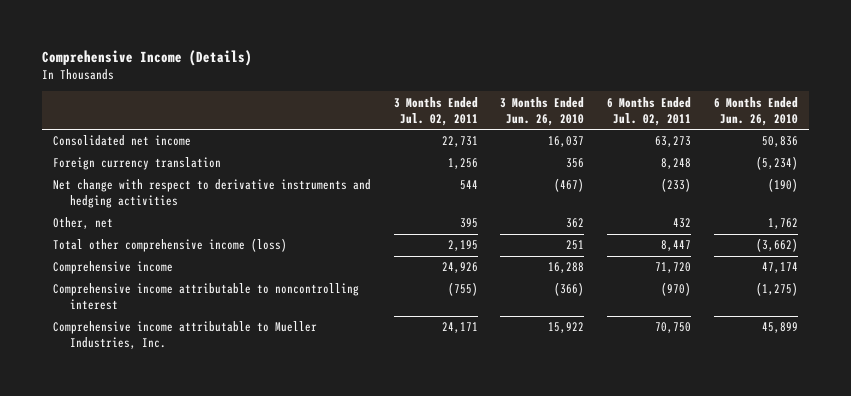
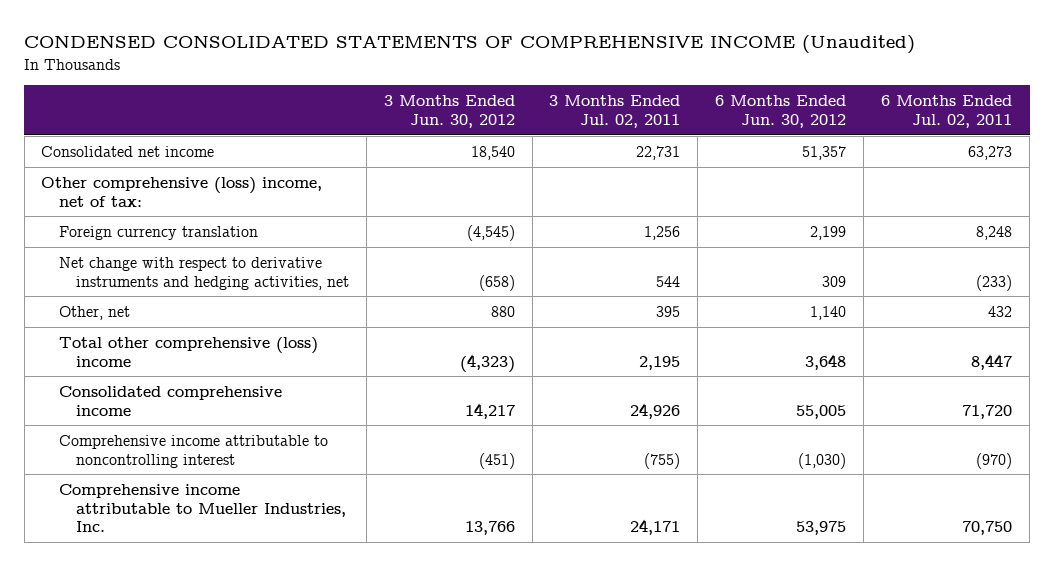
[41,49,252,66] Comprehensive Income (Details) -> [24,35,916,55] CONDENSED CONSOLIDATED STATEMENTS OF COMPREHENSIVE INCOME (Unaudited)
[500,96,585,126] 3 Months Ended Jun. 26, 2010 -> none
[713,96,798,126] 6 Months Ended Jun. 26, 2010 -> none
none -> [383,95,515,128] 3 Months Ended Jun. 30, 2012
none -> [715,95,847,128] 6 Months Ended Jun. 30, 2012
none -> [41,176,323,207] Other comprehensive (loss) income, net of tax:
[53,179,372,209] Net change with respect to derivative instruments and hedging activities -> [58,256,349,290] Net change with respect to derivative instruments and hedging activities, net
[53,238,288,253] Total other comprehensive income (loss) -> [58,336,318,367] Total other comprehensive (loss) income
[53,261,174,275] Comprehensive income -> [58,385,282,416] Consolidated comprehensive income

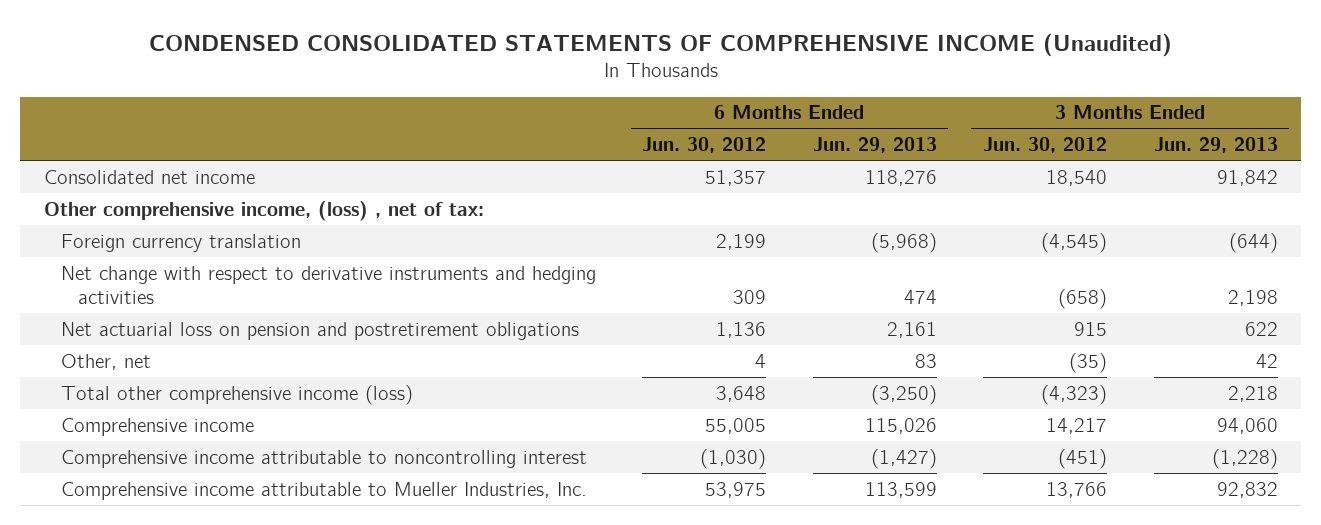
[549,95,681,128] 3 Months Ended Jul. 02, 2011 -> none
[881,95,1013,128] 6 Months Ended Jul. 02, 2011 -> none
none -> [812,137,937,154] Jun. 29, 2013
none -> [1153,137,1278,154] Jun. 29, 2013
[41,176,323,207] Other comprehensive (loss) income, net of tax: -> [43,200,484,221] Other comprehensive income, (loss) , net of tax:
[58,256,349,290] Net change with respect to derivative instruments and hedging activities, net -> [60,265,596,304] Net change with respect to derivative instruments and hedging activities
none -> [60,321,579,340] Net actuarial loss on pension and postretirement obligations
[490,305,515,317] 880 -> [1069,352,1108,373] (35)
[810,305,847,320] 1,140 -> [755,353,767,368] 4
[58,336,318,367] Total other comprehensive (loss) income -> [60,384,413,405] Total other comprehensive income (loss)
[58,385,282,416] Consolidated comprehensive income -> [60,417,254,436] Comprehensive income

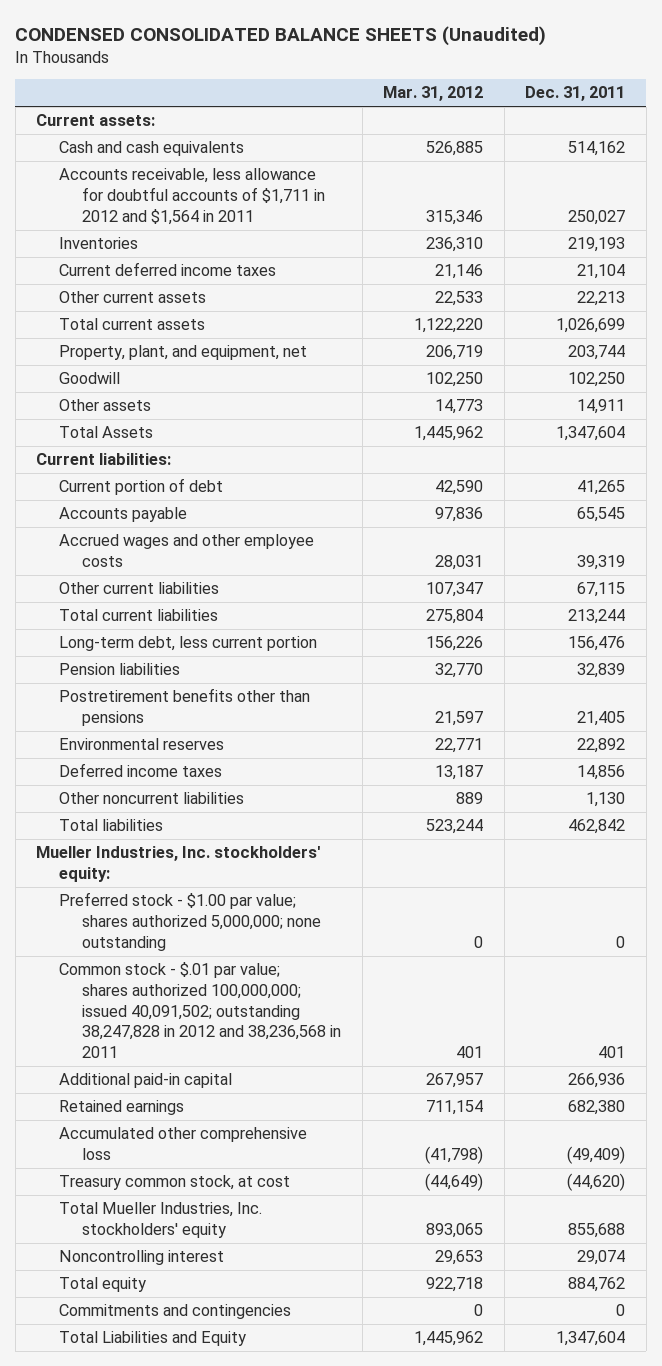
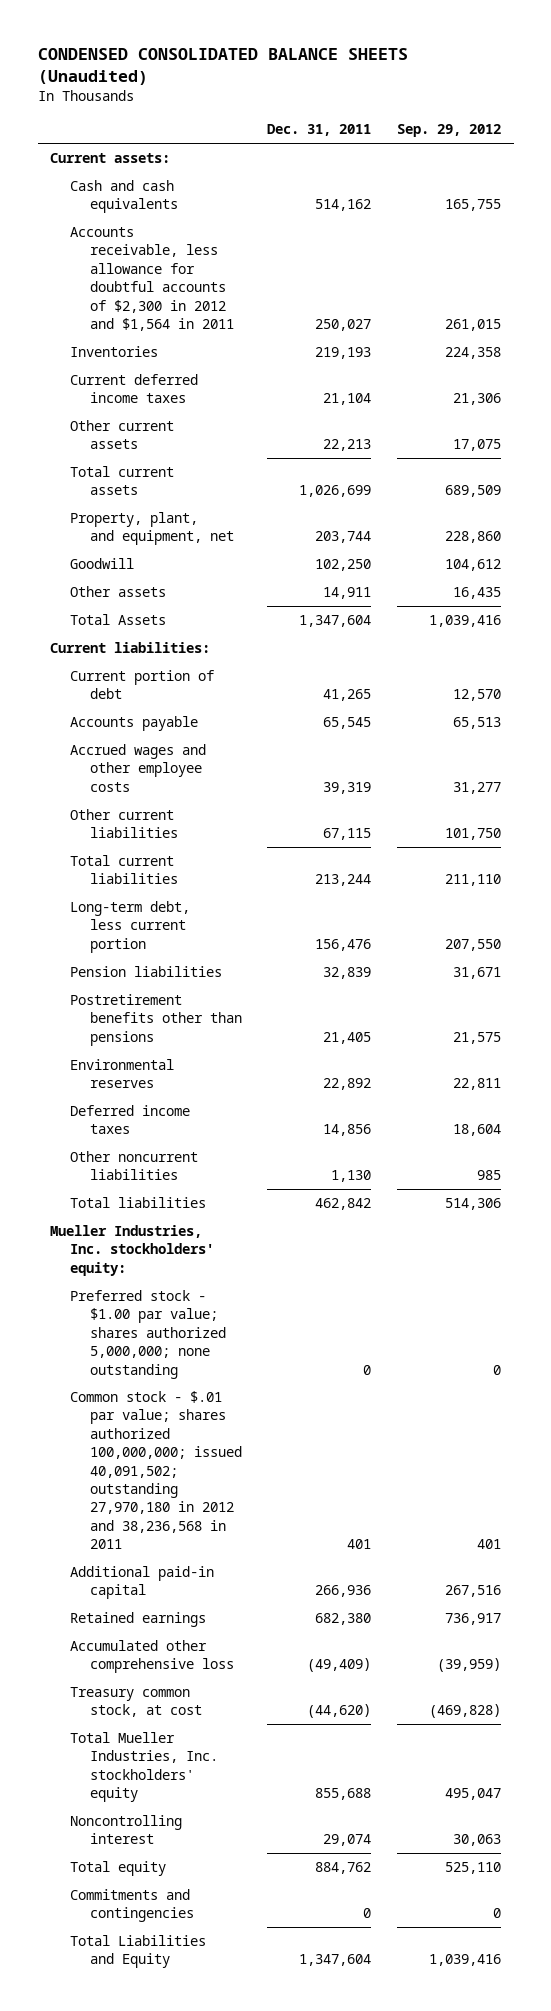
[383,86,484,102] Mar. 31, 2012 -> none
none -> [396,124,501,138] Sep. 29, 2012
[59,168,326,225] Accounts receivable, less allowance for doubtful accounts of $1,711 in 2012 and $1,564 in 2011 -> [70,227,234,331] Accounts receivable, less allowance for doubtful accounts of $2,300 in 2012 and $1,564 in 2011
[59,962,342,1058] Common stock - $.01 par value; shares authorized 100,000,000; issued 40,091,502; outstanding 38,247,828 in 2012 and 38,236,568 in 2011 -> [70,1391,242,1549] Common stock - $.01 par value; shares authorized 100,000,000; issued 40,091,502; outstanding 27,970,180 in 2012 and 38,236,568 in 2011

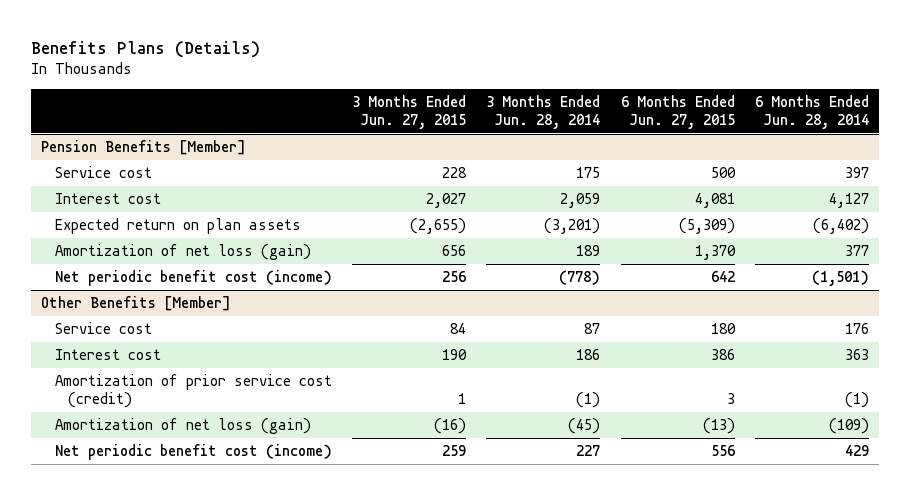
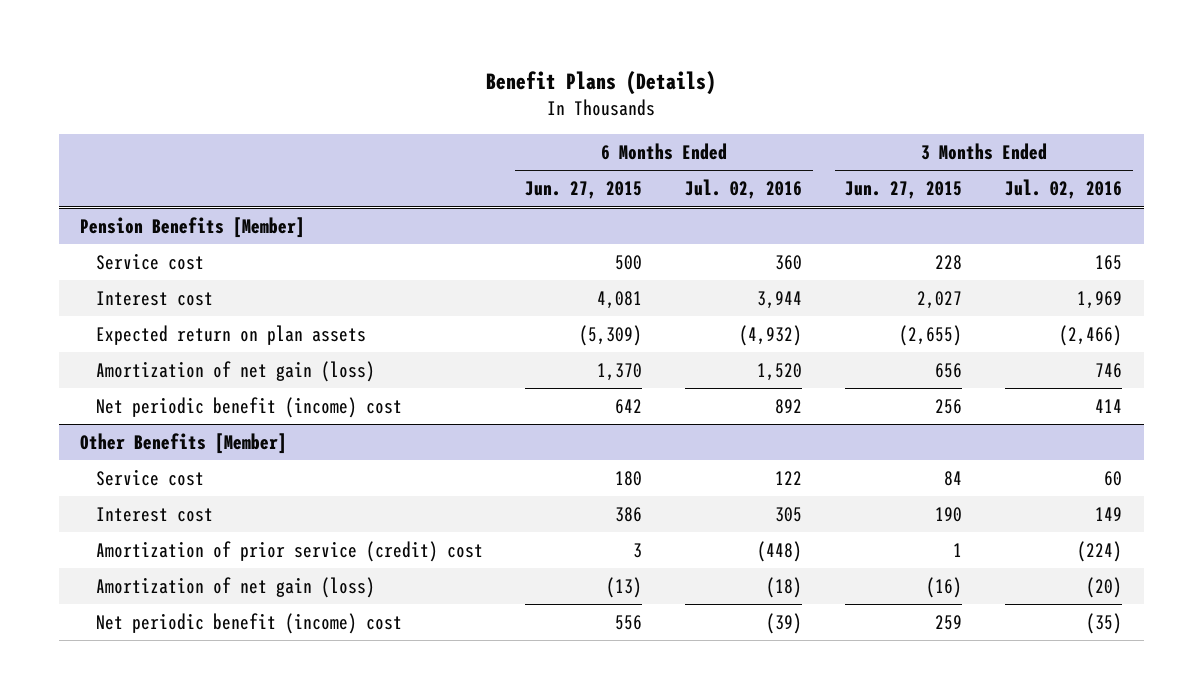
[30,40,260,58] Benefits Plans (Details) -> [486,70,717,95] Benefit Plans (Details)
[486,94,601,129] 3 Months Ended Jun. 28, 2014 -> none
[755,94,870,129] 6 Months Ended Jun. 28, 2014 -> none
none -> [685,179,803,200] Jul. 02, 2016
none -> [1005,179,1123,200] Jul. 02, 2016
[54,244,311,261] Amortization of net loss (gain) -> [95,360,375,382] Amortization of net gain (loss)
[54,270,332,287] Net periodic benefit cost (income) -> [95,396,402,418] Net periodic benefit (income) cost
[54,374,332,409] Amortization of prior service cost (credit) -> [95,540,483,562] Amortization of prior service (credit) cost
[54,418,311,435] Amortization of net loss (gain) -> [95,576,375,598] Amortization of net gain (loss)
[54,444,332,461] Net periodic benefit cost (income) -> [95,612,402,634] Net periodic benefit (income) cost

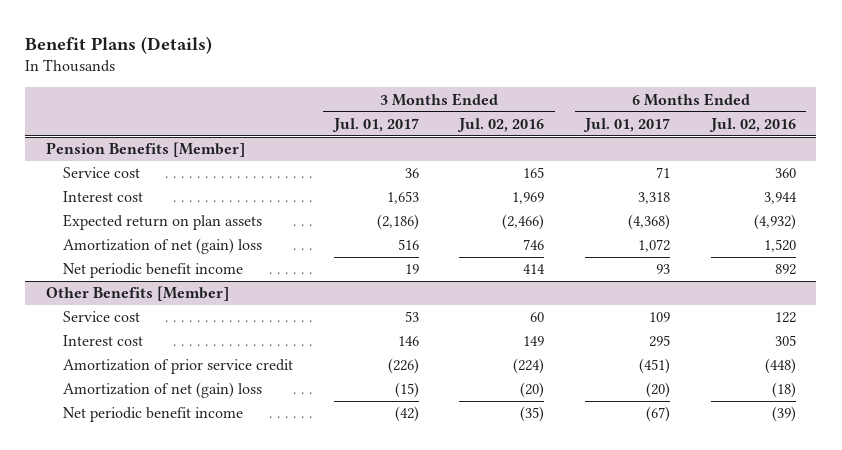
[525,181,643,200] Jun. 27, 2015 -> none
[845,181,963,200] Jun. 27, 2015 -> none
none -> [331,117,419,132] Jul. 01, 2017
none -> [583,117,671,132] Jul. 01, 2017
[95,360,375,382] Amortization of net gain (loss) -> [62,238,262,255] Amortization of net (gain) loss
[95,396,402,418] Net periodic benefit (income) cost -> [62,263,243,279] Net periodic benefit income
[95,540,483,562] Amortization of prior service (credit) cost -> [62,359,293,375] Amortization of prior service credit
[95,576,375,598] Amortization of net gain (loss) -> [62,382,262,399] Amortization of net (gain) loss
[95,612,402,634] Net periodic benefit (income) cost -> [62,407,243,423] Net periodic benefit income

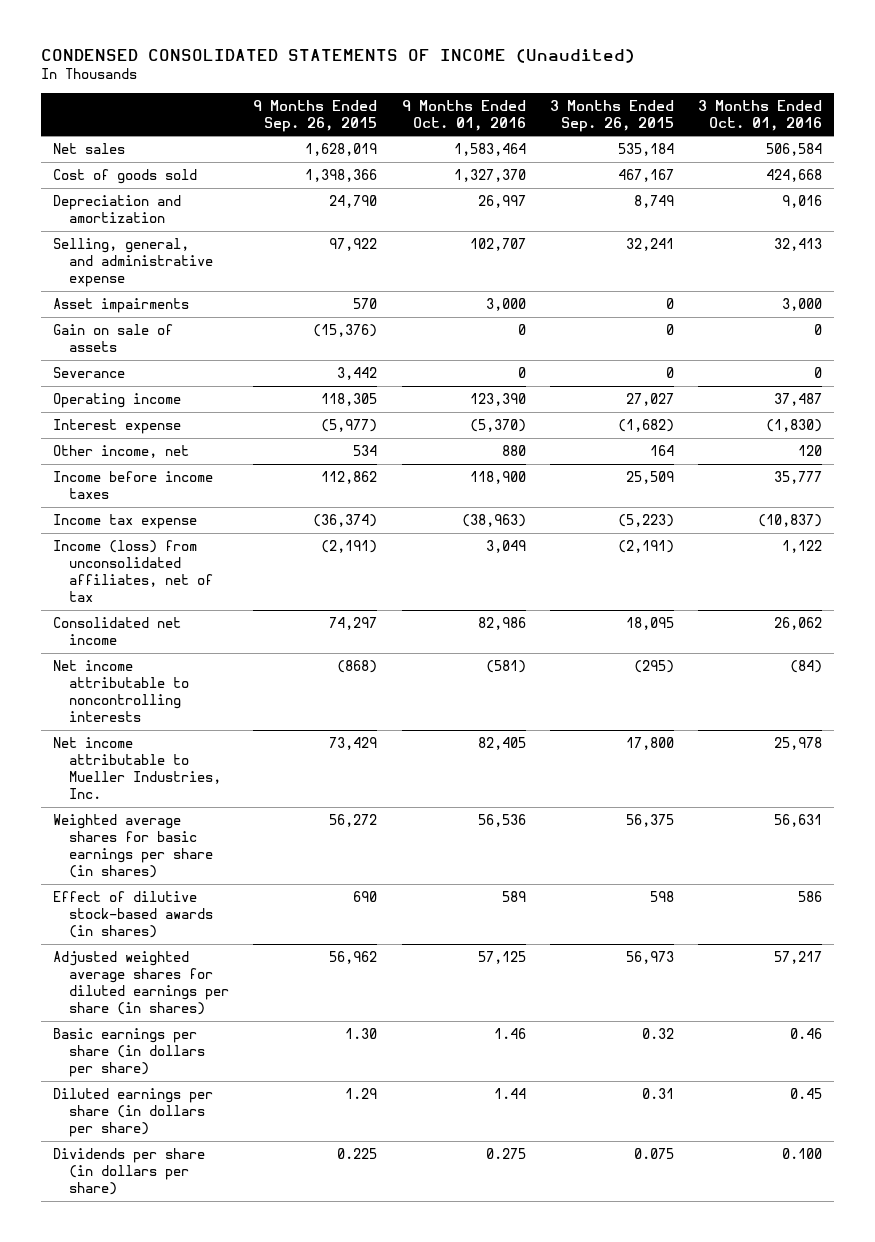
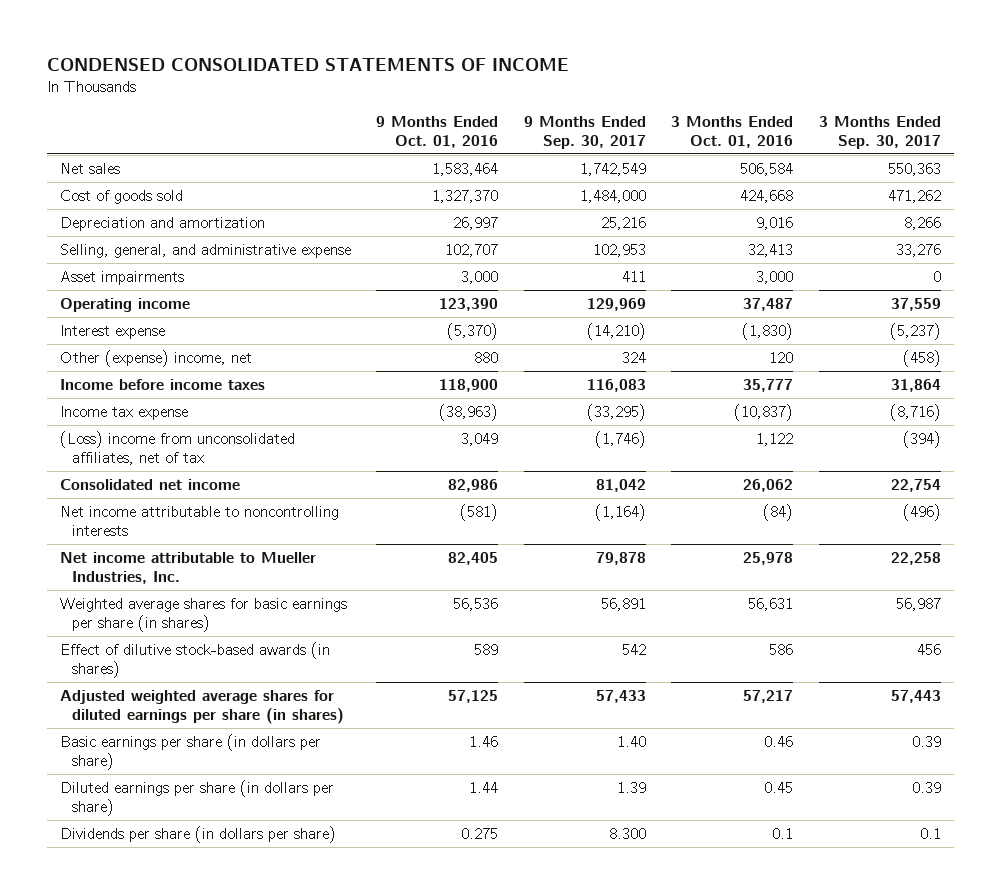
[40,49,635,64] CONDENSED CONSOLIDATED STATEMENTS OF INCOME (Unaudited) -> [47,58,570,72] CONDENSED CONSOLIDATED STATEMENTS OF INCOME
[253,99,378,132] 9 Months Ended Sep. 26, 2015 -> none
[549,99,674,132] 3 Months Ended Sep. 26, 2015 -> none
none -> [523,115,646,149] 9 Months Ended Sep. 30, 2017
none -> [818,115,941,149] 3 Months Ended Sep. 30, 2017
[52,323,173,352] Gain on sale of assets -> none
[52,366,125,378] Severance -> none
[52,444,189,458] Other income, net -> [59,349,252,367] Other (expense) income, net
[52,539,213,602] Income (loss) from unconsolidated affiliates, net of tax -> [59,430,295,465] (Loss) income from unconsolidated affiliates, net of tax
[782,1147,823,1159] 0.100 -> [772,827,794,839] 0.1

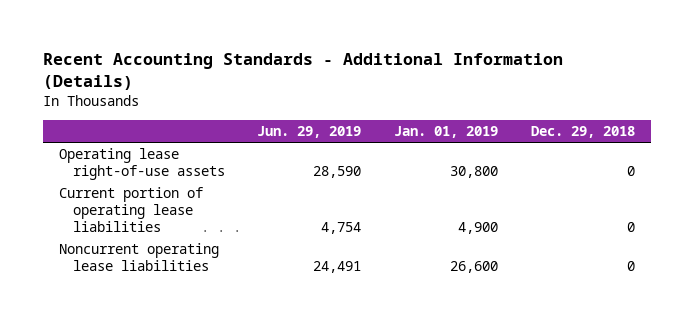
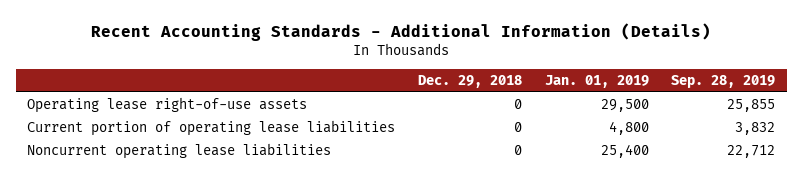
[257,126,362,139] Jun. 29, 2019 -> none
none -> [671,74,776,88] Sep. 28, 2019
[450,166,499,179] 30,800 -> [600,99,649,113] 29,500
[458,222,499,235] 4,900 -> [608,121,649,136] 4,800
[450,261,499,274] 26,600 -> [600,144,649,159] 25,400

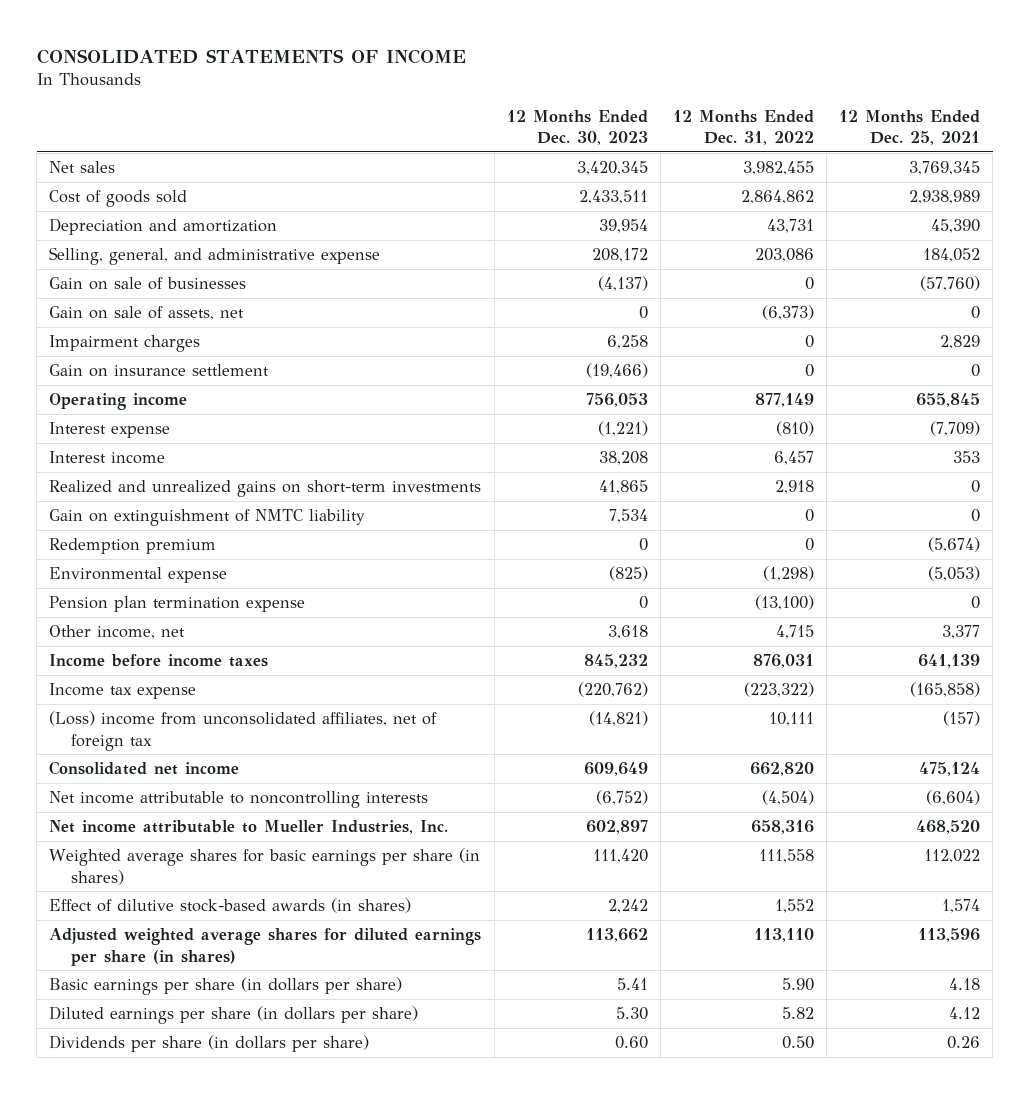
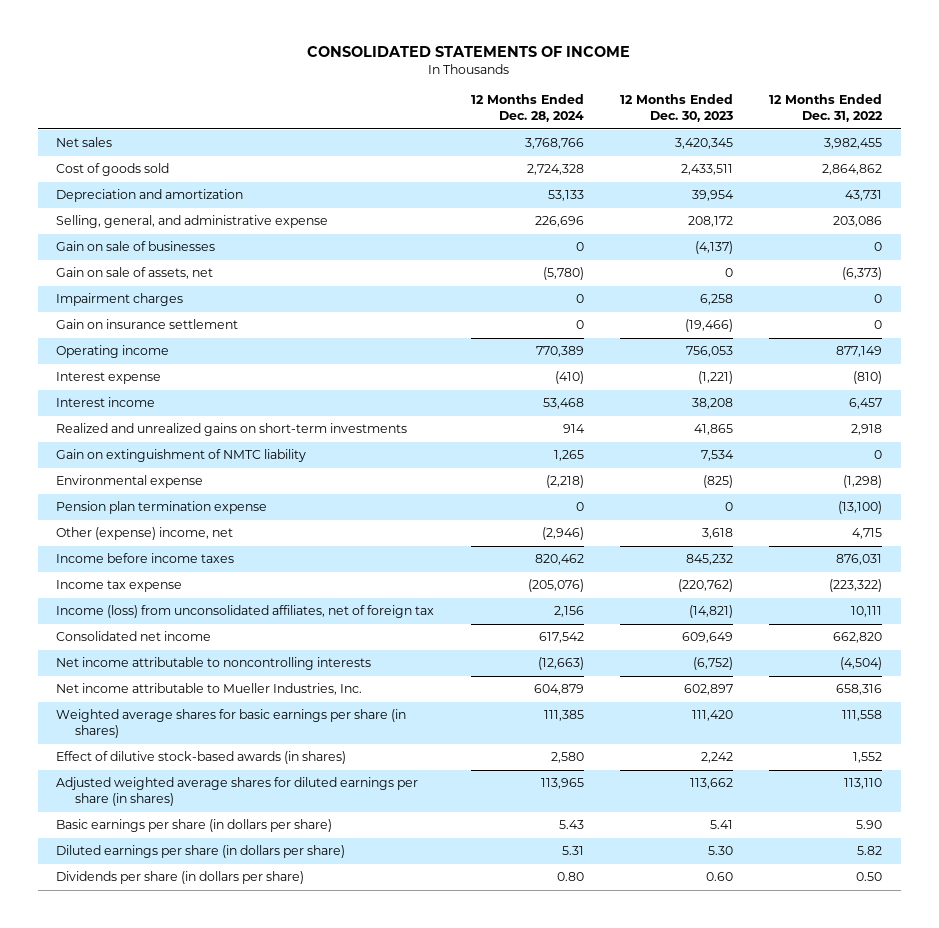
[839,109,981,145] 12 Months Ended Dec. 25, 2021 -> none
none -> [470,94,584,123] 12 Months Ended Dec. 28, 2024
[49,538,217,555] Redemption premium -> none
[49,625,186,640] Other income, net -> [56,527,234,541] Other (expense) income, net
[49,711,438,751] (Loss) income from unconsolidated affiliates, net of foreign tax -> [56,605,435,619] Income (loss) from unconsolidated affiliates, net of foreign tax

